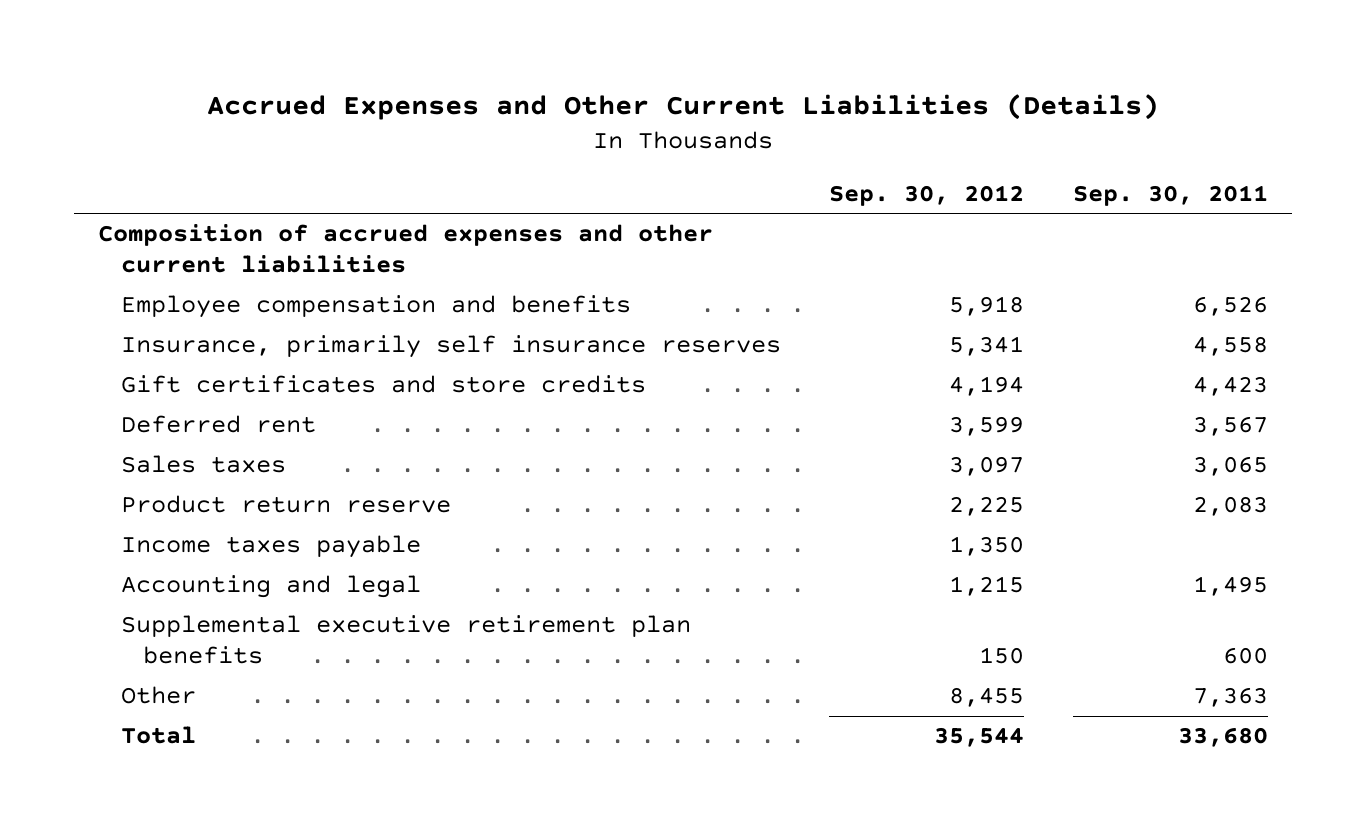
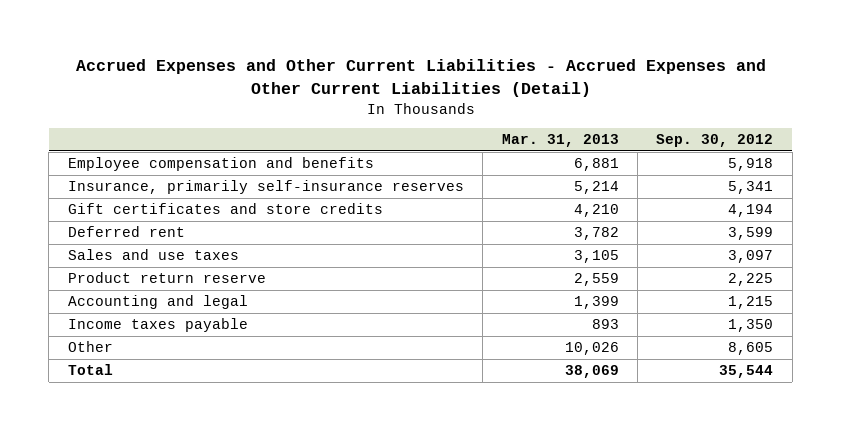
[207,93,1160,120] Accrued Expenses and Other Current Liabilities (Details) -> [75,59,766,97] Accrued Expenses and Other Current Liabilities - Accrued Expenses and Other Current Liabilities (Detail)
[1072,184,1268,206] Sep. 30, 2011 -> none
none -> [501,134,619,148] Mar. 31, 2013
[98,224,714,274] Composition of accrued expenses and other current liabilities -> none
[120,335,781,359] Insurance, primarily self insurance reserves -> [67,180,464,195] Insurance, primarily self-insurance reserves
[120,455,286,474] Sales taxes -> [67,249,239,261] Sales and use taxes
[120,615,691,665] Supplemental executive retirement plan benefits -> none
[120,535,421,559] Income taxes payable -> [67,318,248,333] Income taxes payable
[949,687,1025,708] 8,455 -> [728,342,774,356] 8,605

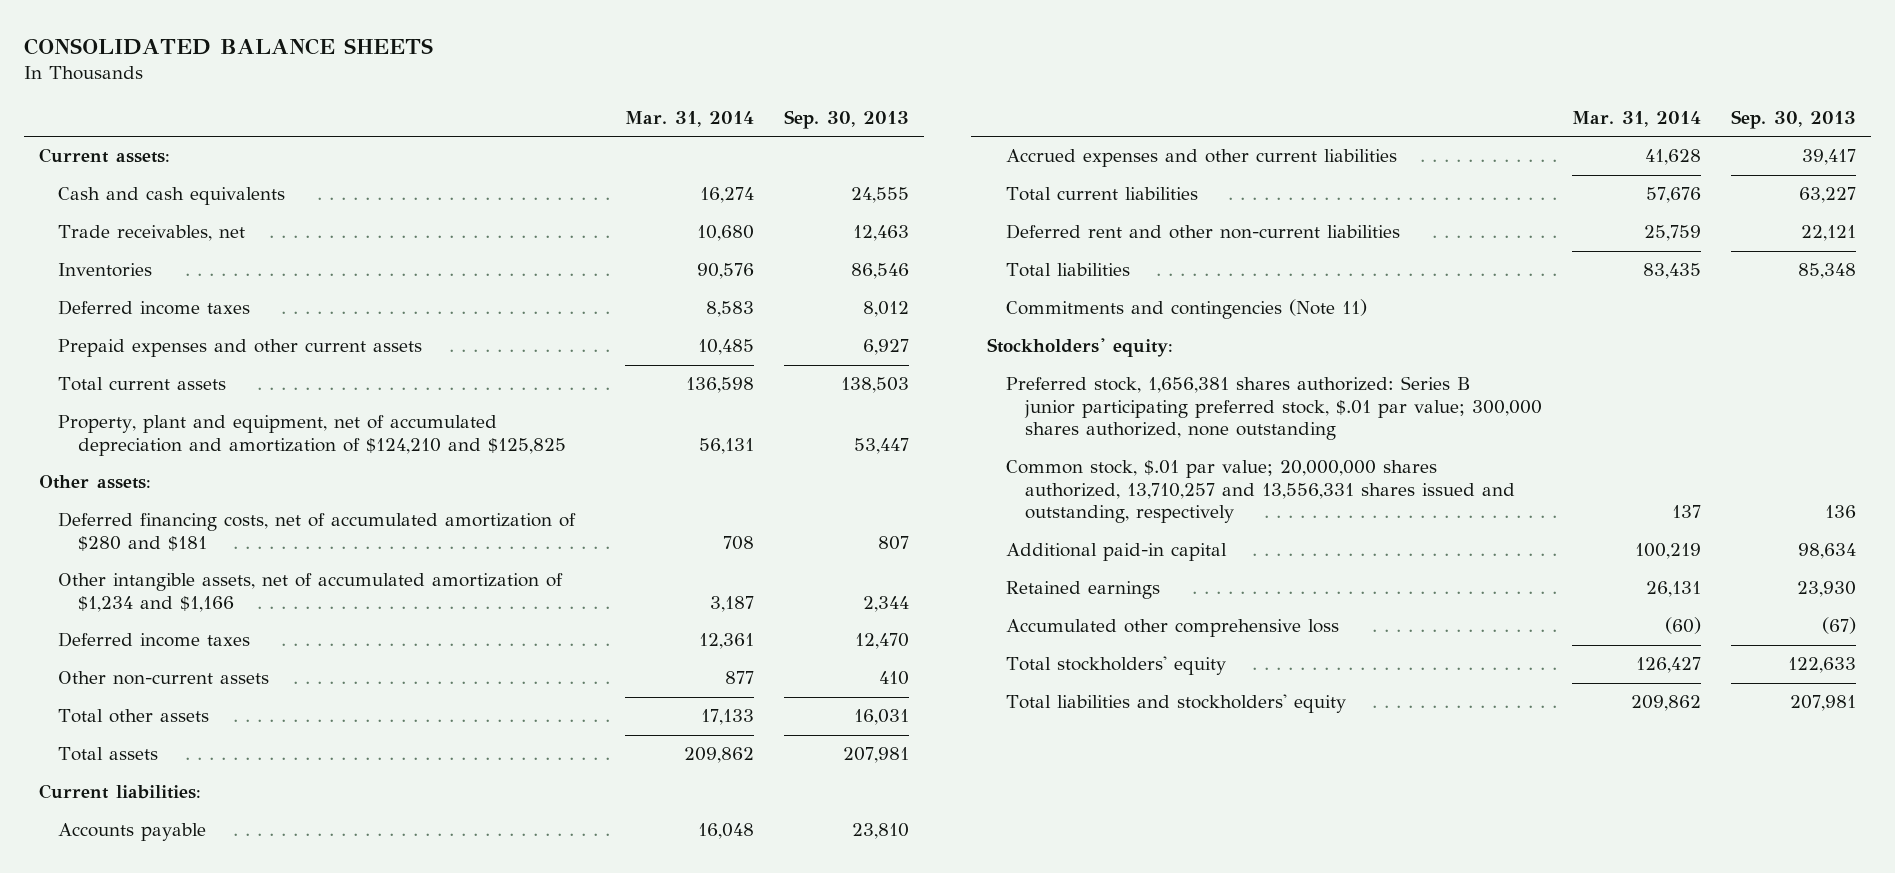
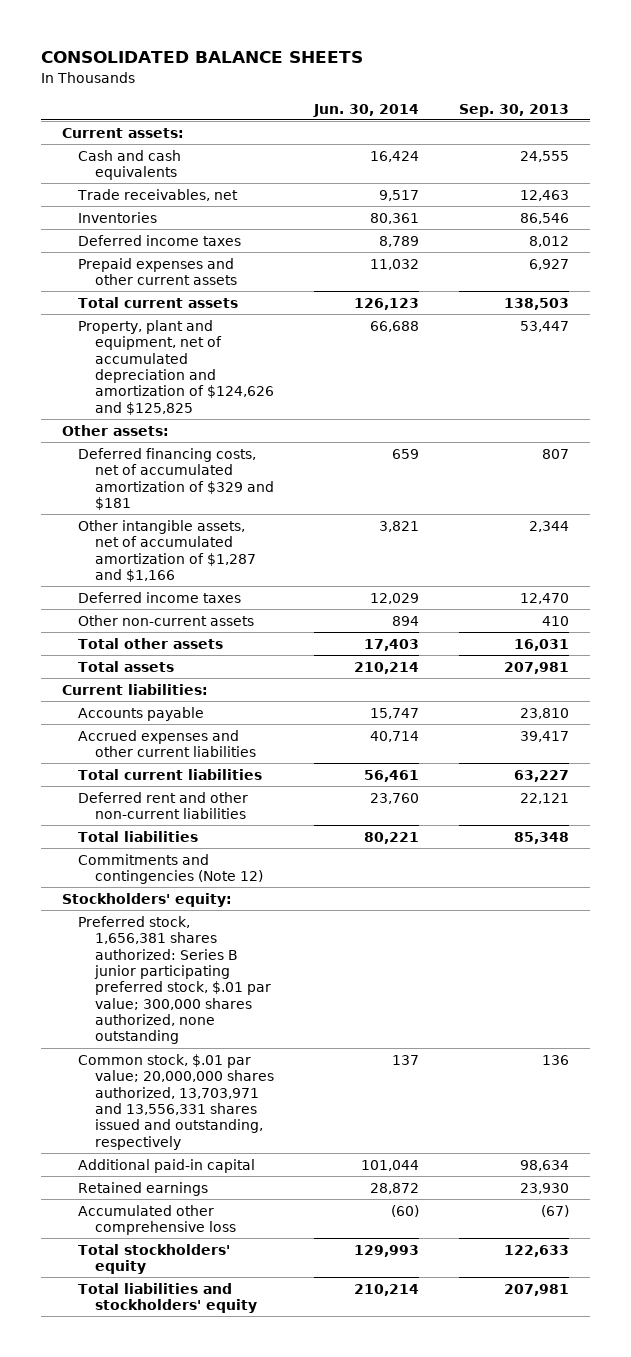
[624,110,754,127] Mar. 31, 2014 -> none
none -> [312,103,419,117] Jun. 30, 2014
[58,415,566,456] Property, plant and equipment, net of accumulated depreciation and amortization of $124,210 and $125,825 -> [78,319,274,415] Property, plant and equipment, net of accumulated depreciation and amortization of $124,626 and $125,825
[58,512,577,551] Deferred financing costs, net of accumulated amortization of $280 and $181 -> [78,447,274,510] Deferred financing costs, net of accumulated amortization of $329 and $181
[58,573,564,612] Other intangible assets, net of accumulated amortization of $1,234 and $1,166 -> [78,519,256,582] Other intangible assets, net of accumulated amortization of $1,287 and $1,166
[1005,299,1367,320] Commitments and contingencies (Note 11) -> [78,853,263,885] Commitments and contingencies (Note 12)
[1005,460,1516,524] Common stock, $.01 par value; 20,000,000 shares authorized, 13,710,257 and 13,556,331 shares issued and outstanding, respectively -> [78,1053,274,1150] Common stock, $.01 par value; 20,000,000 shares authorized, 13,703,971 and 13,556,331 shares issued and outstanding, respectively

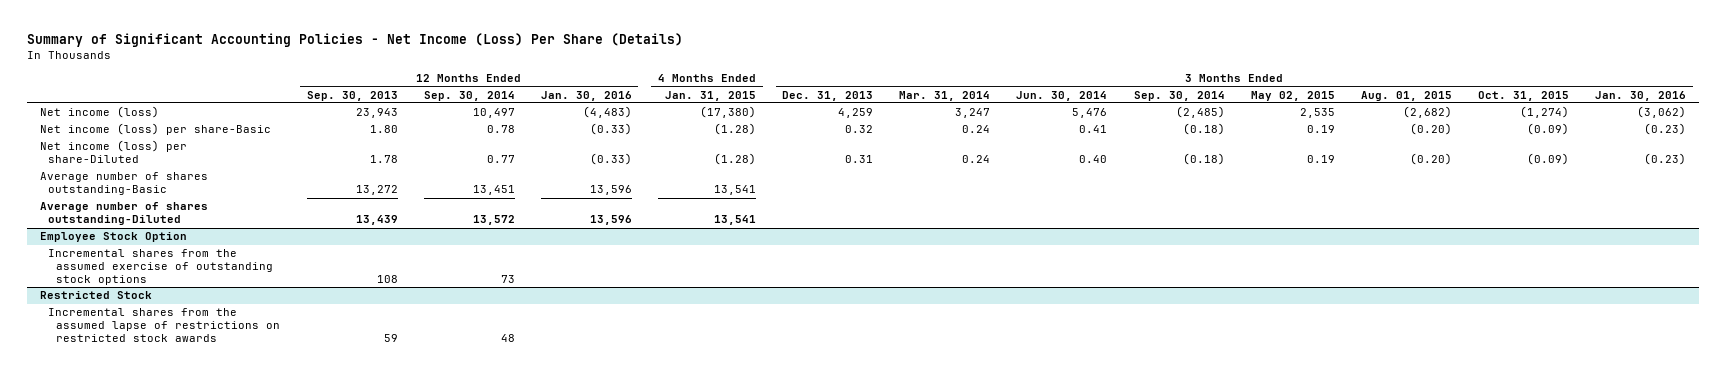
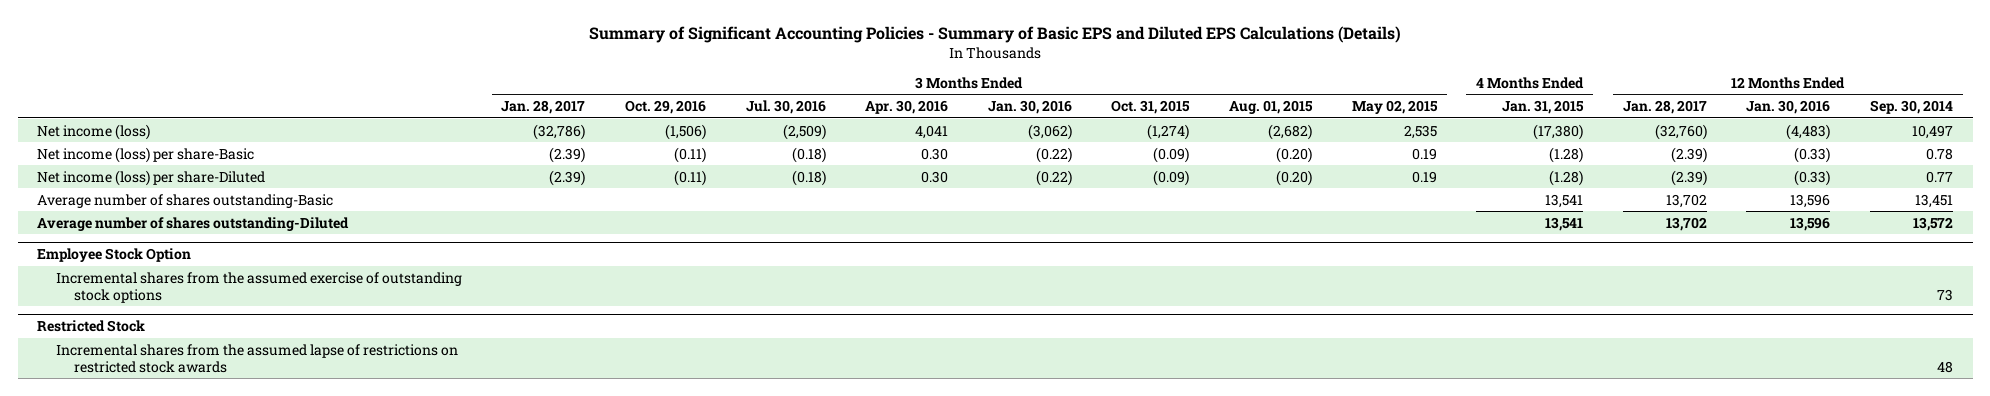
[26,32,683,47] Summary of Significant Accounting Policies - Net Income (Loss) Per Share (Details) -> [589,26,1402,44] Summary of Significant Accounting Policies - Summary of Basic EPS and Diluted EPS Calculations (Details)
[306,90,398,101] Sep. 30, 2013 -> none
[782,90,874,101] Dec. 31, 2013 -> none
[899,90,991,101] Mar. 31, 2014 -> none
[1016,90,1108,101] Jun. 30, 2014 -> none
[1133,90,1225,101] Sep. 30, 2014 -> none
none -> [501,100,586,115] Jan. 28, 2017
none -> [625,100,707,115] Oct. 29, 2016
none -> [745,100,826,115] Jul. 30, 2016
none -> [865,100,949,115] Apr. 30, 2016
none -> [1622,100,1707,115] Jan. 28, 2017
[1644,123,1687,136] (0.23) -> [1035,146,1072,163] (0.22)
[1644,153,1687,166] (0.23) -> [1035,169,1072,186] (0.22)

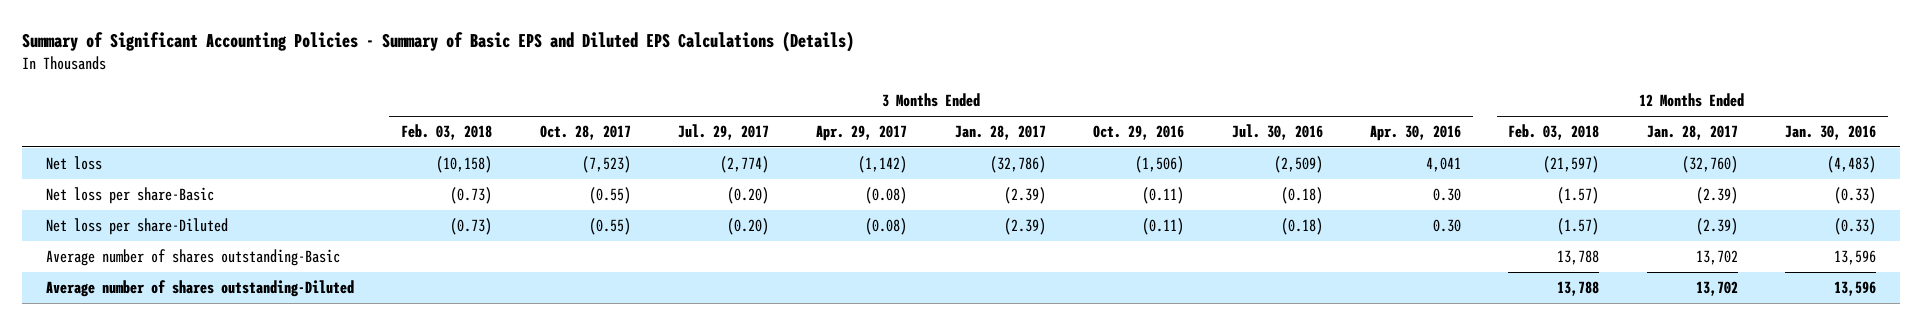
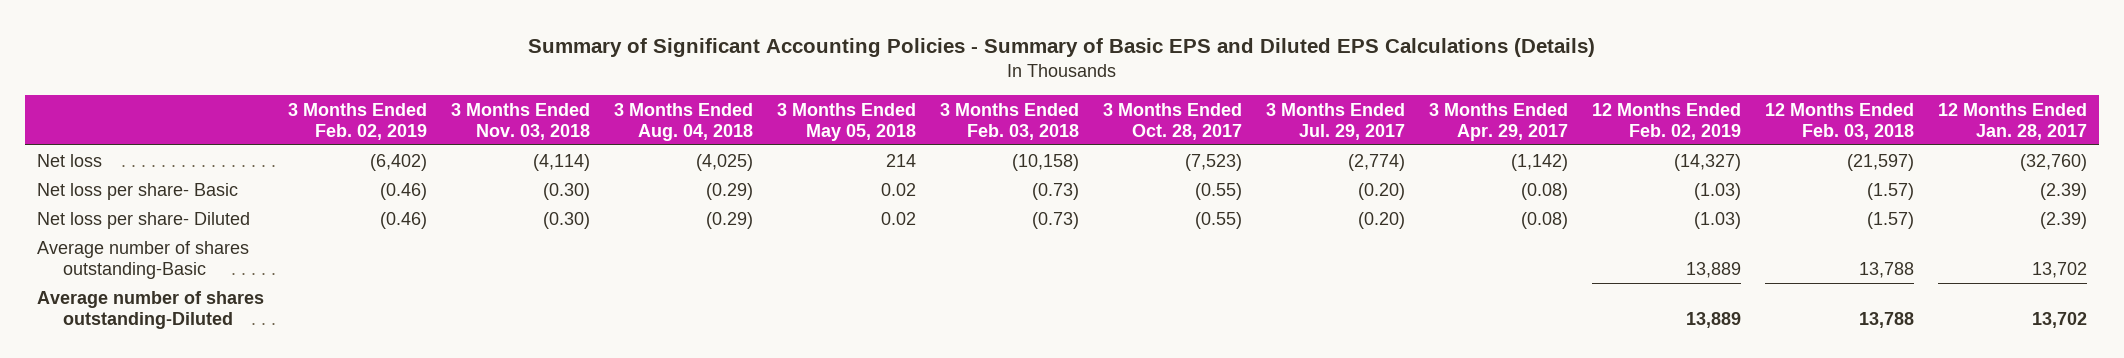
[954,125,1046,141] Jan. 28, 2017 -> none
[1093,125,1185,141] Oct. 29, 2016 -> none
[1231,124,1323,141] Jul. 30, 2016 -> none
[1369,125,1461,142] Apr. 30, 2016 -> none
[1785,125,1877,141] Jan. 30, 2016 -> none
none -> [287,102,427,140] 3 Months Ended Feb. 02, 2019
none -> [450,102,590,140] 3 Months Ended Nov. 03, 2018
none -> [613,102,753,141] 3 Months Ended Aug. 04, 2018
none -> [776,102,916,141] 3 Months Ended May 05, 2018
none -> [1591,102,1741,140] 12 Months Ended Feb. 02, 2019
[45,187,214,205] Net loss per share-Basic -> [36,182,238,200] Net loss per share- Basic
[45,218,228,236] Net loss per share-Diluted -> [36,211,250,229] Net loss per share- Diluted

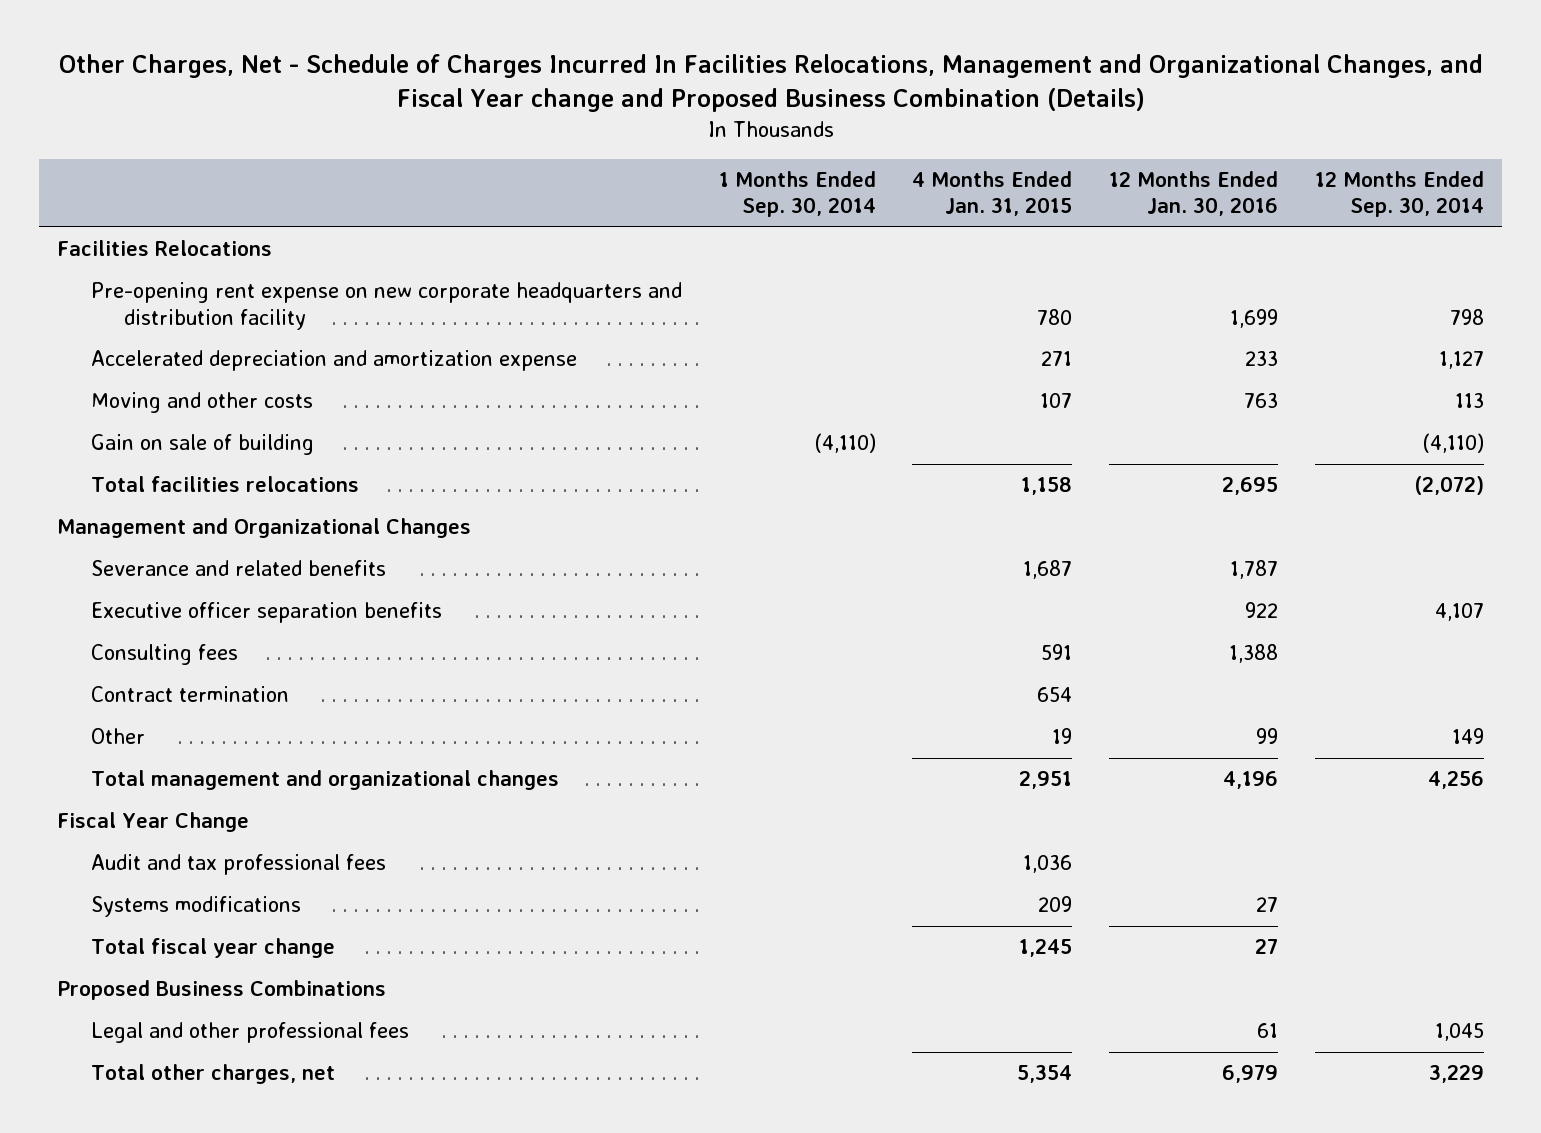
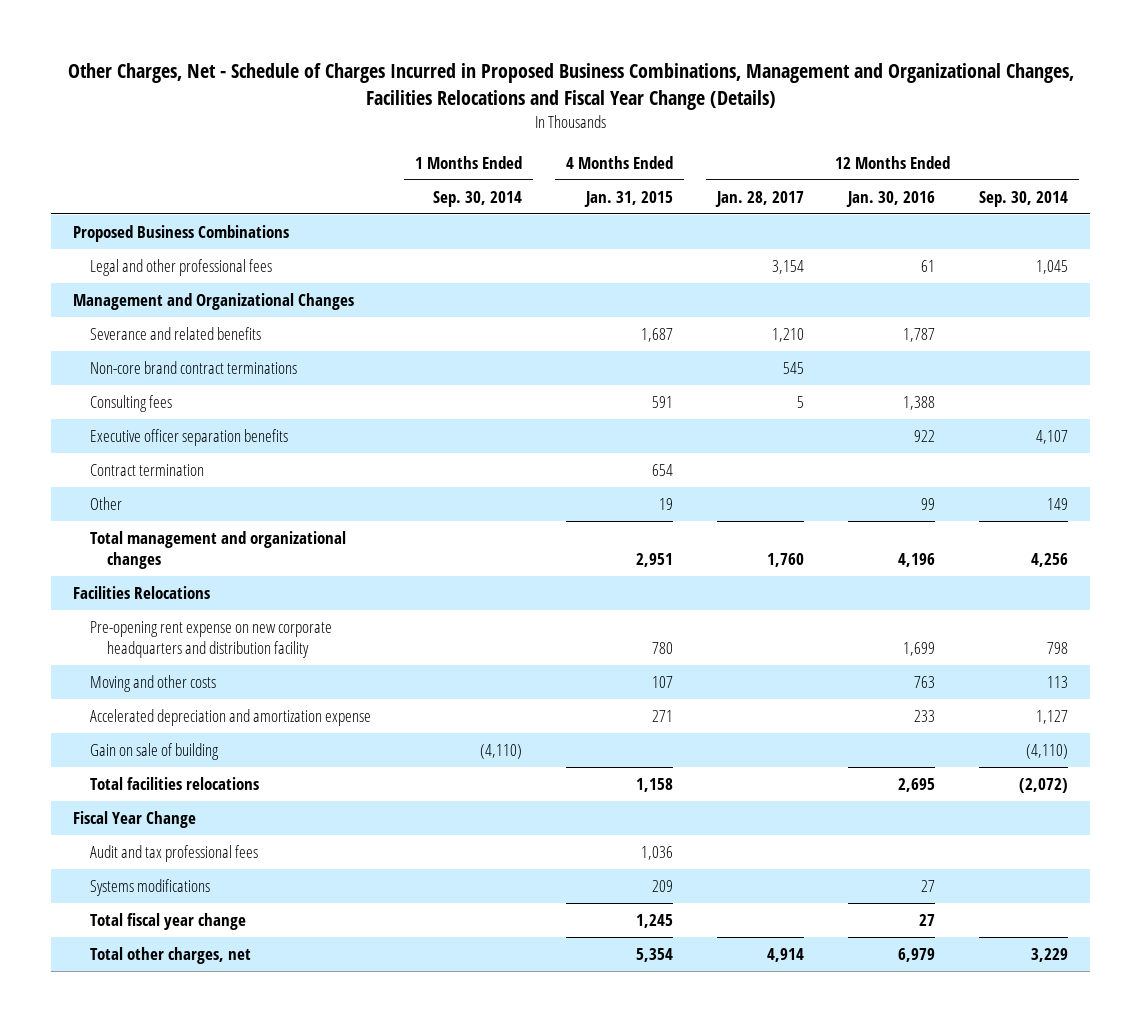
[58,53,1483,113] Other Charges, Net - Schedule of Charges Incurred In Facilities Relocations, Management and Organizational Changes, and Fiscal Year change and Proposed Business Combination (Details) -> [67,63,1074,110] Other Charges, Net - Schedule of Charges Incurred in Proposed Business Combinations, Management and Organizational Changes, Facilities Relocations and Fiscal Year Change (Details)
none -> [715,190,805,207] Jan. 28, 2017
[57,980,387,1001] Proposed Business Combinations -> [73,225,290,243] Proposed Business Combinations
[90,1022,409,1044] Legal and other professional fees -> [90,259,273,277] Legal and other professional fees
none -> [90,361,298,375] Non-core brand contract terminations
[90,602,442,624] Executive officer separation benefits -> [90,429,289,447] Executive officer separation benefits
[57,240,273,257] Facilities Relocations -> [73,586,211,600] Facilities Relocations
[90,282,682,330] Pre-opening rent expense on new corporate headquarters and distribution facility -> [90,621,333,658] Pre-opening rent expense on new corporate headquarters and distribution facility
[90,392,313,414] Moving and other costs -> [90,675,217,693] Moving and other costs
[90,350,577,372] Accelerated depreciation and amortization expense -> [90,709,372,727] Accelerated depreciation and amortization expense
[90,434,314,456] Gain on sale of building -> [90,743,220,761] Gain on sale of building
[90,476,359,493] Total facilities relocations -> [90,777,260,791] Total facilities relocations

